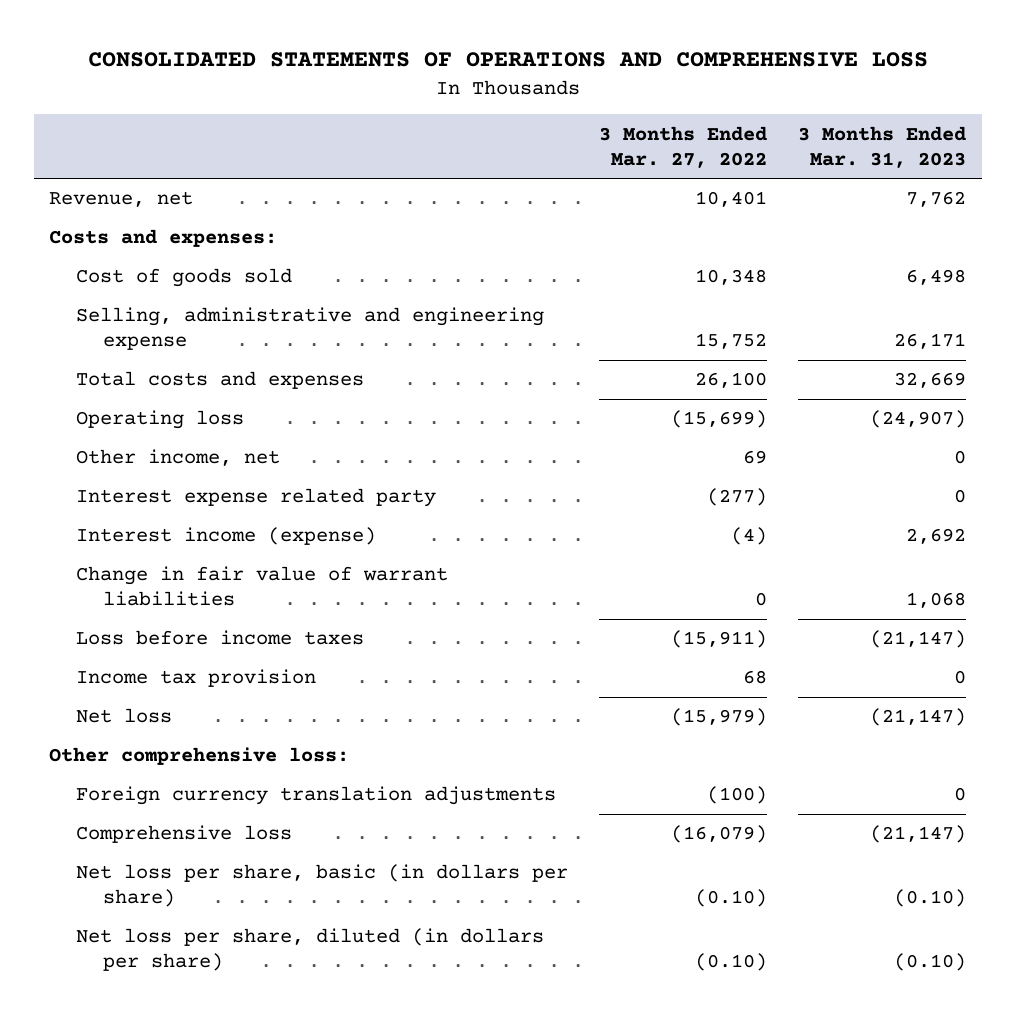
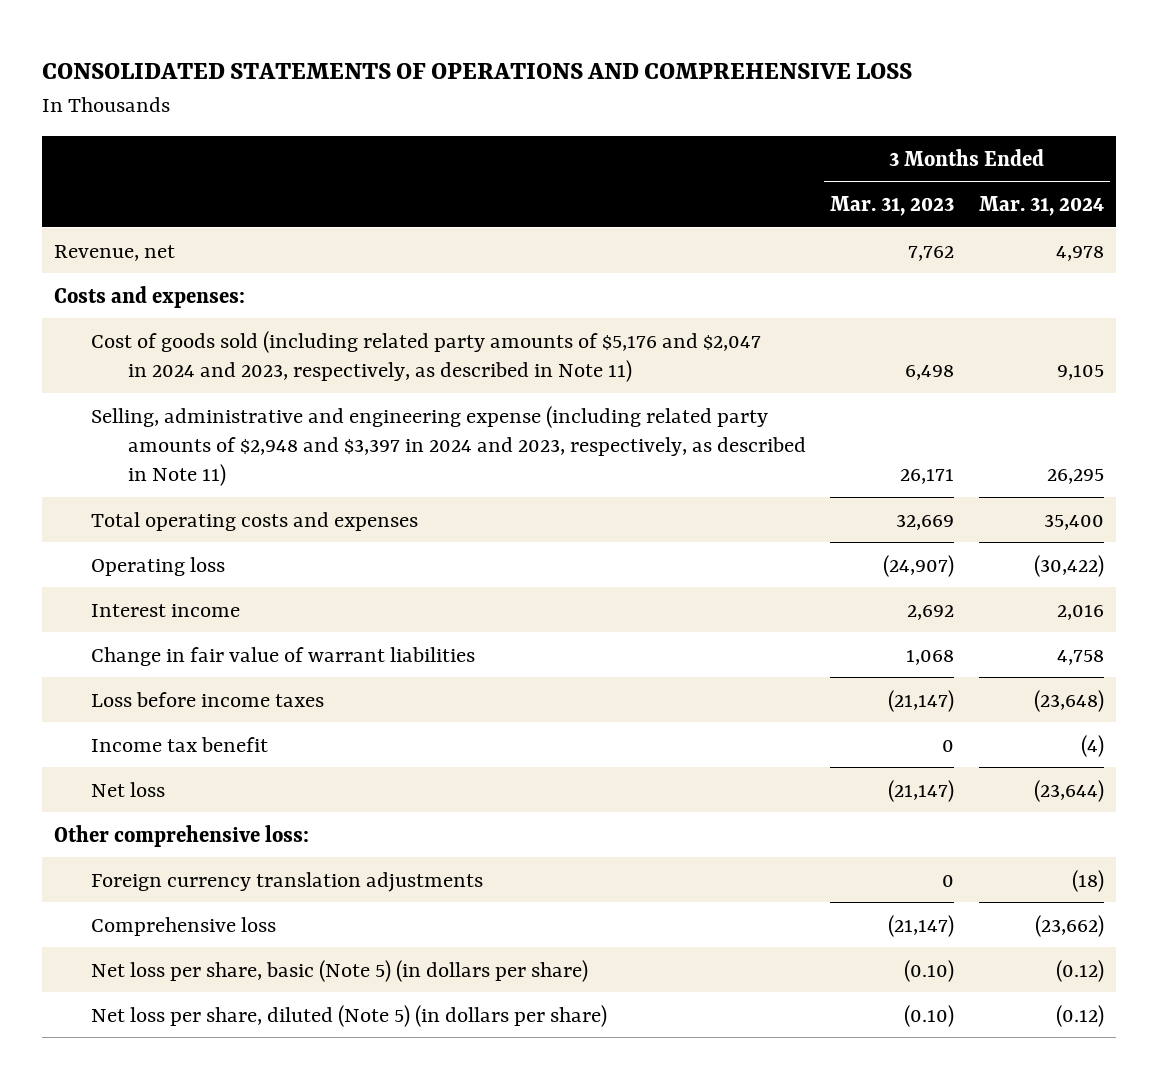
[599,125,768,168] 3 Months Ended Mar. 27, 2022 -> none
none -> [978,195,1104,216] Mar. 31, 2024
[76,268,293,288] Cost of goods sold -> [90,330,761,382] Cost of goods sold (including related party amounts of $5,176 and $2,047 in 2024 and 2023, respectively, as described in Note 11)
[76,307,545,351] Selling, administrative and engineering expense -> [90,405,806,487] Selling, administrative and engineering expense (including related party amounts of $2,948 and $3,397 in 2024 and 2023, respectively, as described in Note 11)
[76,371,365,390] Total costs and expenses -> [90,511,418,531] Total operating costs and expenses
[76,449,281,467] Other income, net -> none
[76,488,437,508] Interest expense related party -> none
[76,527,377,546] Interest income (expense) -> [90,603,240,617] Interest income
[76,669,317,688] Income tax provision -> [90,736,268,752] Income tax benefit
[76,864,569,908] Net loss per share, basic (in dollars per share) -> [90,959,588,982] Net loss per share, basic (Note 5) (in dollars per share)
[76,928,545,972] Net loss per share, diluted (in dollars per share) -> [90,1004,607,1027] Net loss per share, diluted (Note 5) (in dollars per share)

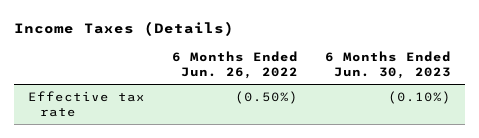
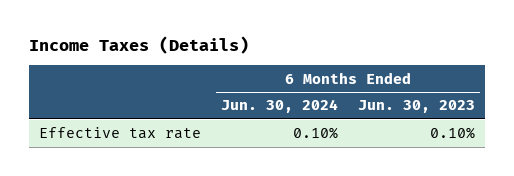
[172,51,299,80] 6 Months Ended Jun. 26, 2022 -> none
none -> [221,99,339,114] Jun. 30, 2024
[388,91,452,105] (0.10%) -> [430,127,476,140] 0.10%

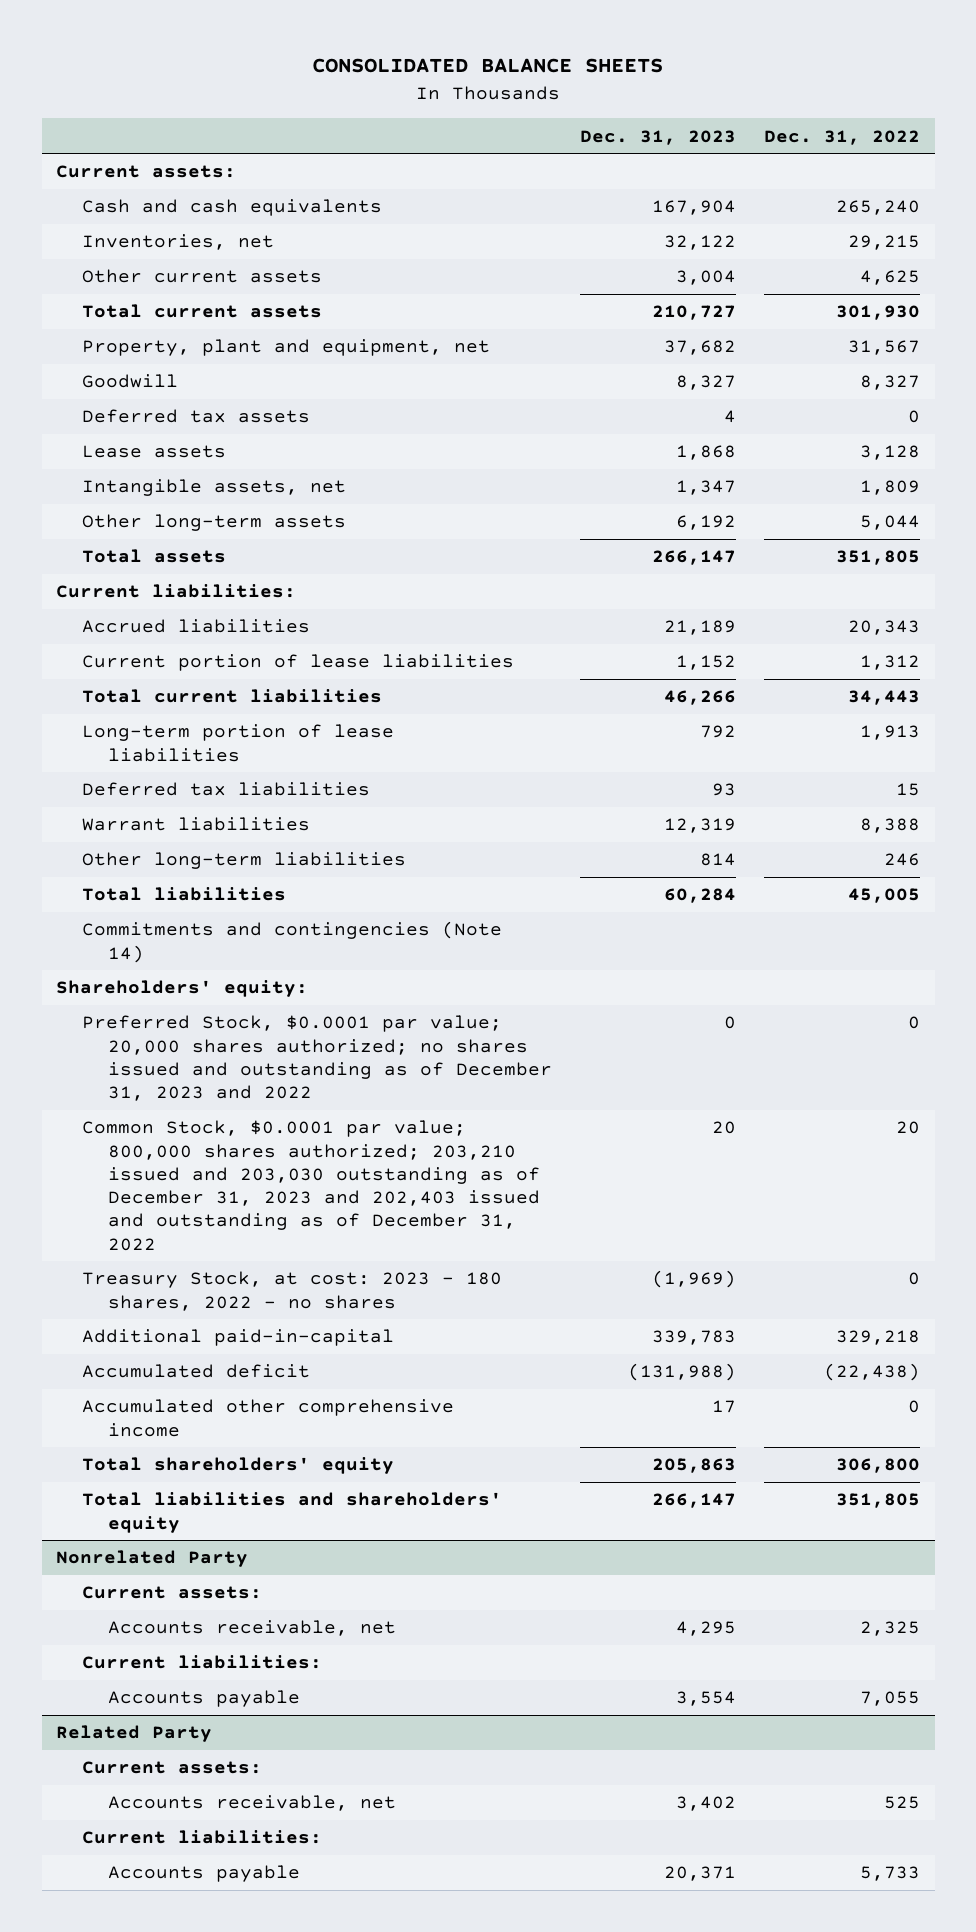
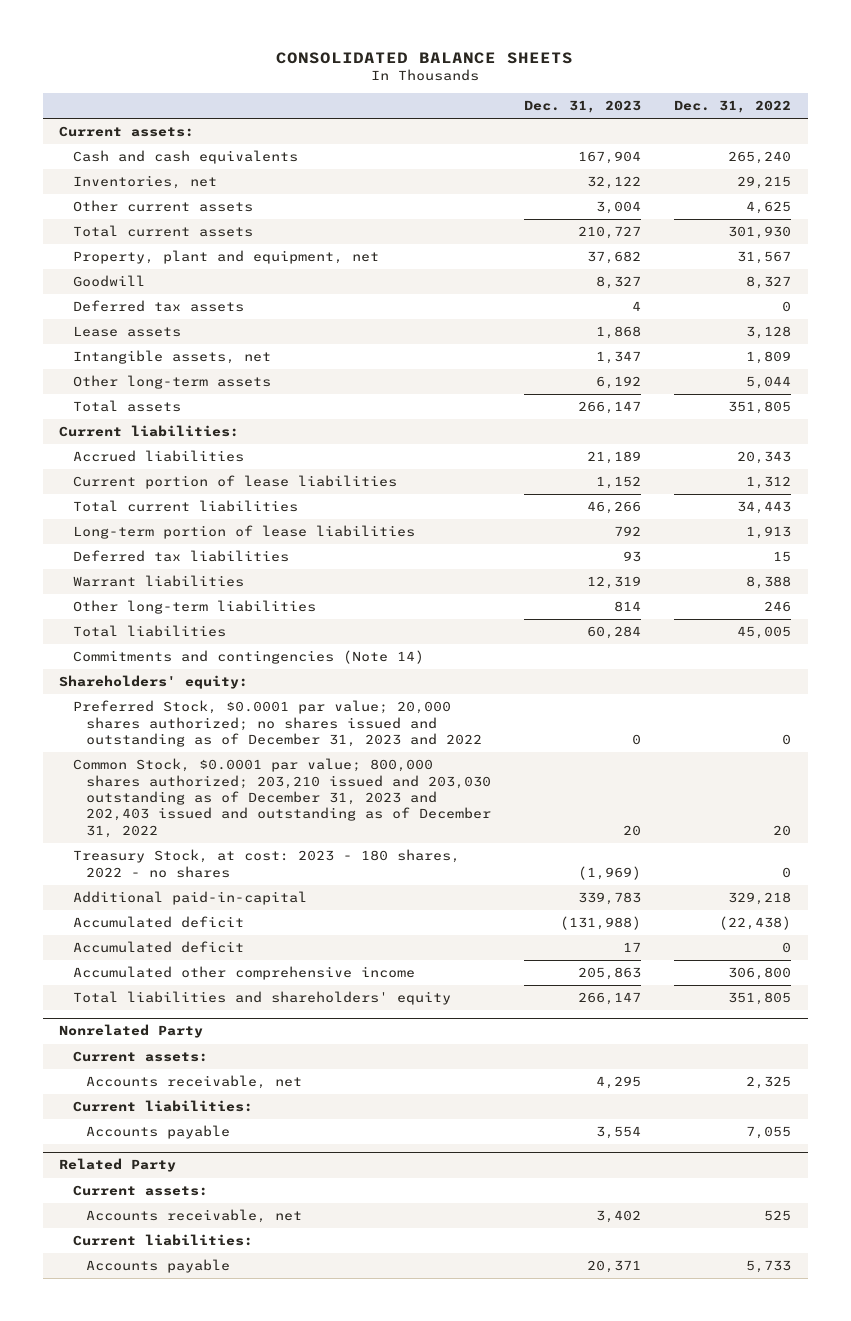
[82,1457,395,1475] Total shareholders' equity -> none
none -> [72,941,244,954] Accumulated deficit
[712,1400,737,1414] 17 -> [577,967,641,981] 205,863
[908,1400,921,1414] 0 -> [728,967,792,981] 306,800

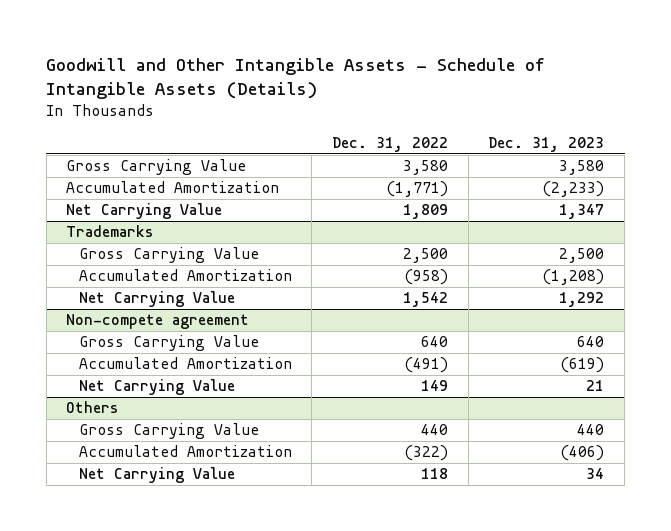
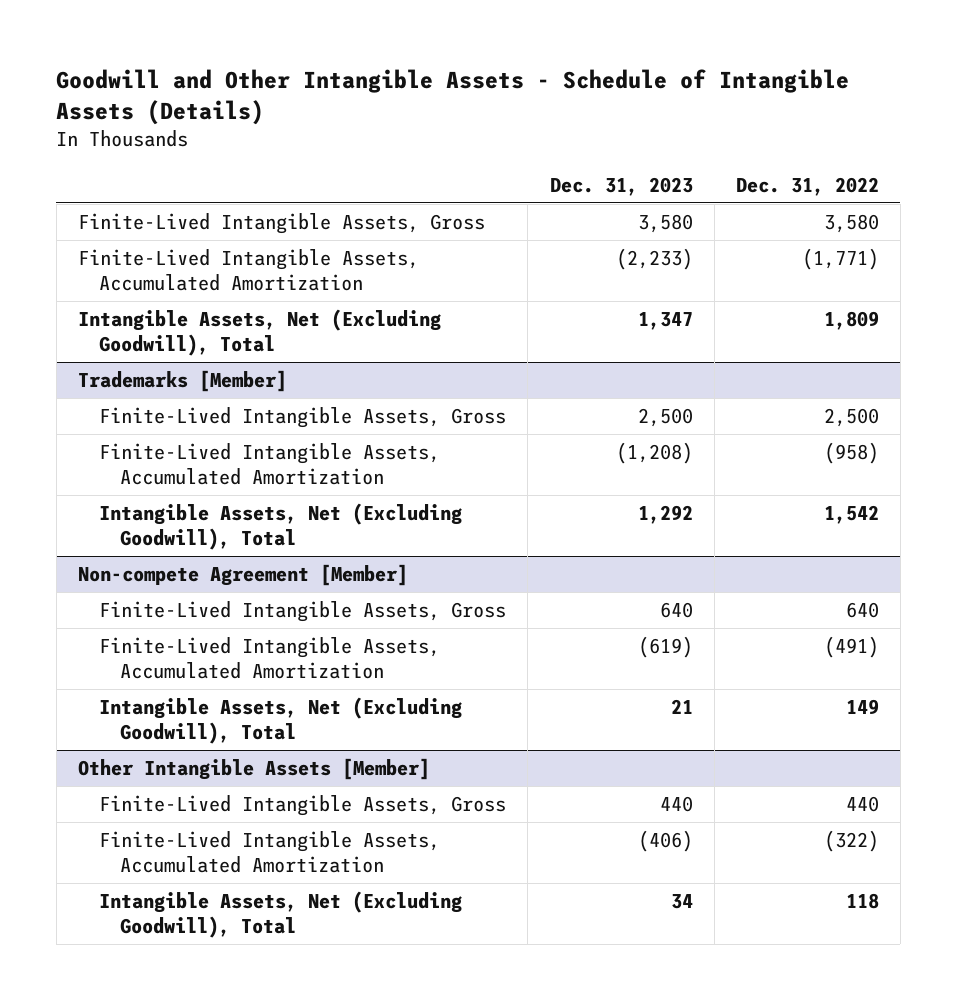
[66,159,247,176] Gross Carrying Value -> [78,213,486,235] Finite-Lived Intangible Assets, Gross
[66,181,280,194] Accumulated Amortization -> [78,249,420,292] Finite-Lived Intangible Assets, Accumulated Amortization
[66,203,223,220] Net Carrying Value -> [78,309,442,357] Intangible Assets, Net (Excluding Goodwill), Total
[66,225,154,238] Trademarks -> [78,370,288,393] Trademarks [Member]
[78,247,259,264] Gross Carrying Value -> [99,407,507,429] Finite-Lived Intangible Assets, Gross
[78,269,292,282] Accumulated Amortization -> [99,443,441,486] Finite-Lived Intangible Assets, Accumulated Amortization
[78,291,235,308] Net Carrying Value -> [99,503,463,551] Intangible Assets, Net (Excluding Goodwill), Total
[66,314,250,330] Non-compete agreement -> [78,564,409,587] Non-compete Agreement [Member]
[78,335,259,352] Gross Carrying Value -> [99,601,507,623] Finite-Lived Intangible Assets, Gross
[78,357,292,370] Accumulated Amortization -> [99,637,441,680] Finite-Lived Intangible Assets, Accumulated Amortization
[78,379,235,396] Net Carrying Value -> [99,697,463,745] Intangible Assets, Net (Excluding Goodwill), Total
[66,401,119,414] Others -> [78,758,431,781] Other Intangible Assets [Member]
[78,423,259,440] Gross Carrying Value -> [99,795,507,817] Finite-Lived Intangible Assets, Gross
[78,445,292,458] Accumulated Amortization -> [99,831,441,874] Finite-Lived Intangible Assets, Accumulated Amortization
[78,467,235,484] Net Carrying Value -> [99,891,463,939] Intangible Assets, Net (Excluding Goodwill), Total

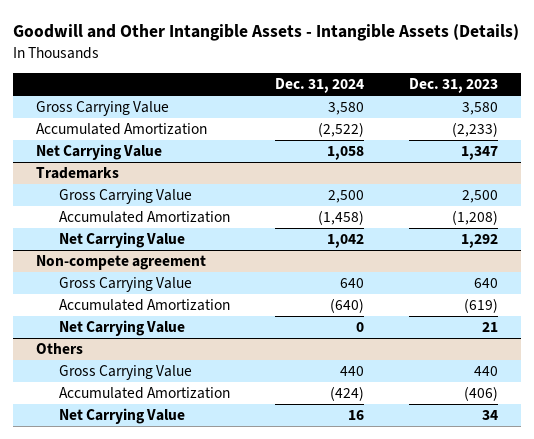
[56,68,850,126] Goodwill and Other Intangible Assets - Schedule of Intangible Assets (Details) -> [13,24,520,42] Goodwill and Other Intangible Assets - Intangible Assets (Details)
[735,176,879,196] Dec. 31, 2022 -> none
none -> [275,78,365,94] Dec. 31, 2024
[78,213,486,235] Finite-Lived Intangible Assets, Gross -> [35,101,169,117] Gross Carrying Value
[78,249,420,292] Finite-Lived Intangible Assets, Accumulated Amortization -> [35,123,207,136] Accumulated Amortization
[78,309,442,357] Intangible Assets, Net (Excluding Goodwill), Total -> [35,144,162,161] Net Carrying Value
[78,370,288,393] Trademarks [Member] -> [35,167,119,180] Trademarks
[99,407,507,429] Finite-Lived Intangible Assets, Gross -> [59,189,193,205] Gross Carrying Value
[99,443,441,486] Finite-Lived Intangible Assets, Accumulated Amortization -> [59,211,231,224] Accumulated Amortization
[99,503,463,551] Intangible Assets, Net (Excluding Goodwill), Total -> [59,232,186,249] Net Carrying Value
[78,564,409,587] Non-compete Agreement [Member] -> [35,255,206,271] Non-compete agreement
[99,601,507,623] Finite-Lived Intangible Assets, Gross -> [59,277,193,293] Gross Carrying Value
[99,637,441,680] Finite-Lived Intangible Assets, Accumulated Amortization -> [59,299,231,312] Accumulated Amortization
[99,697,463,745] Intangible Assets, Net (Excluding Goodwill), Total -> [59,320,186,337] Net Carrying Value
[78,758,431,781] Other Intangible Assets [Member] -> [35,343,83,355] Others
[99,795,507,817] Finite-Lived Intangible Assets, Gross -> [59,365,193,381] Gross Carrying Value
[99,831,441,874] Finite-Lived Intangible Assets, Accumulated Amortization -> [59,387,231,400] Accumulated Amortization
[99,891,463,939] Intangible Assets, Net (Excluding Goodwill), Total -> [59,408,186,425] Net Carrying Value

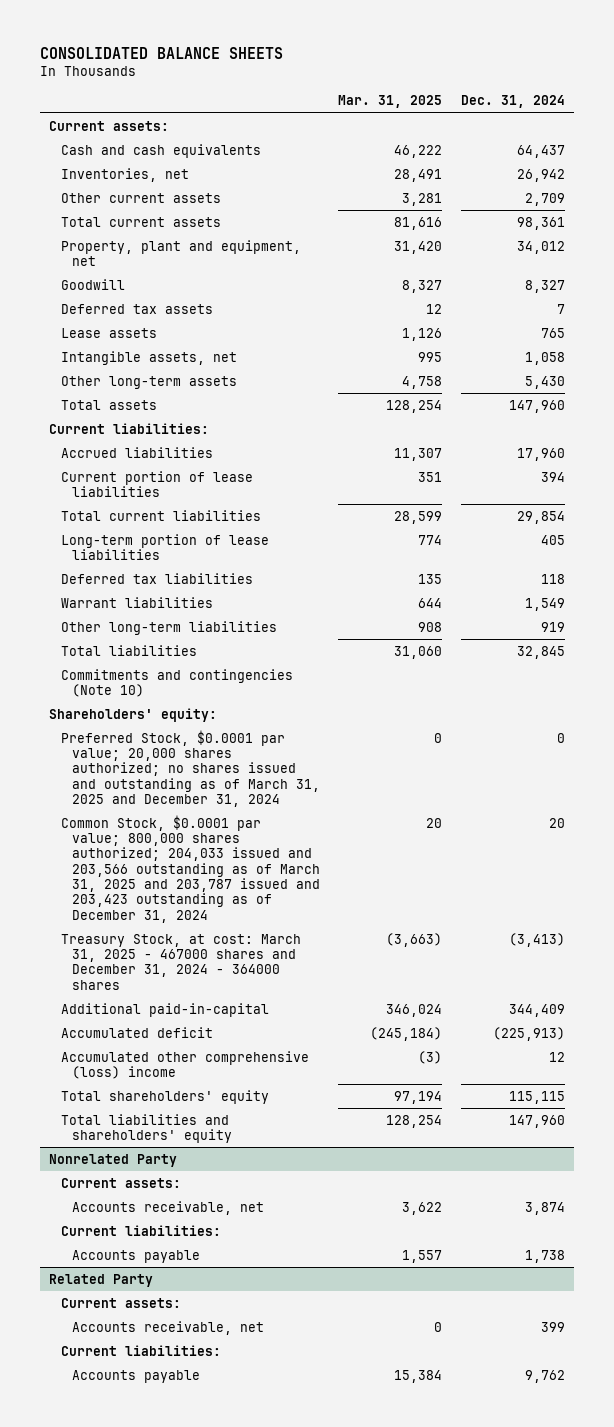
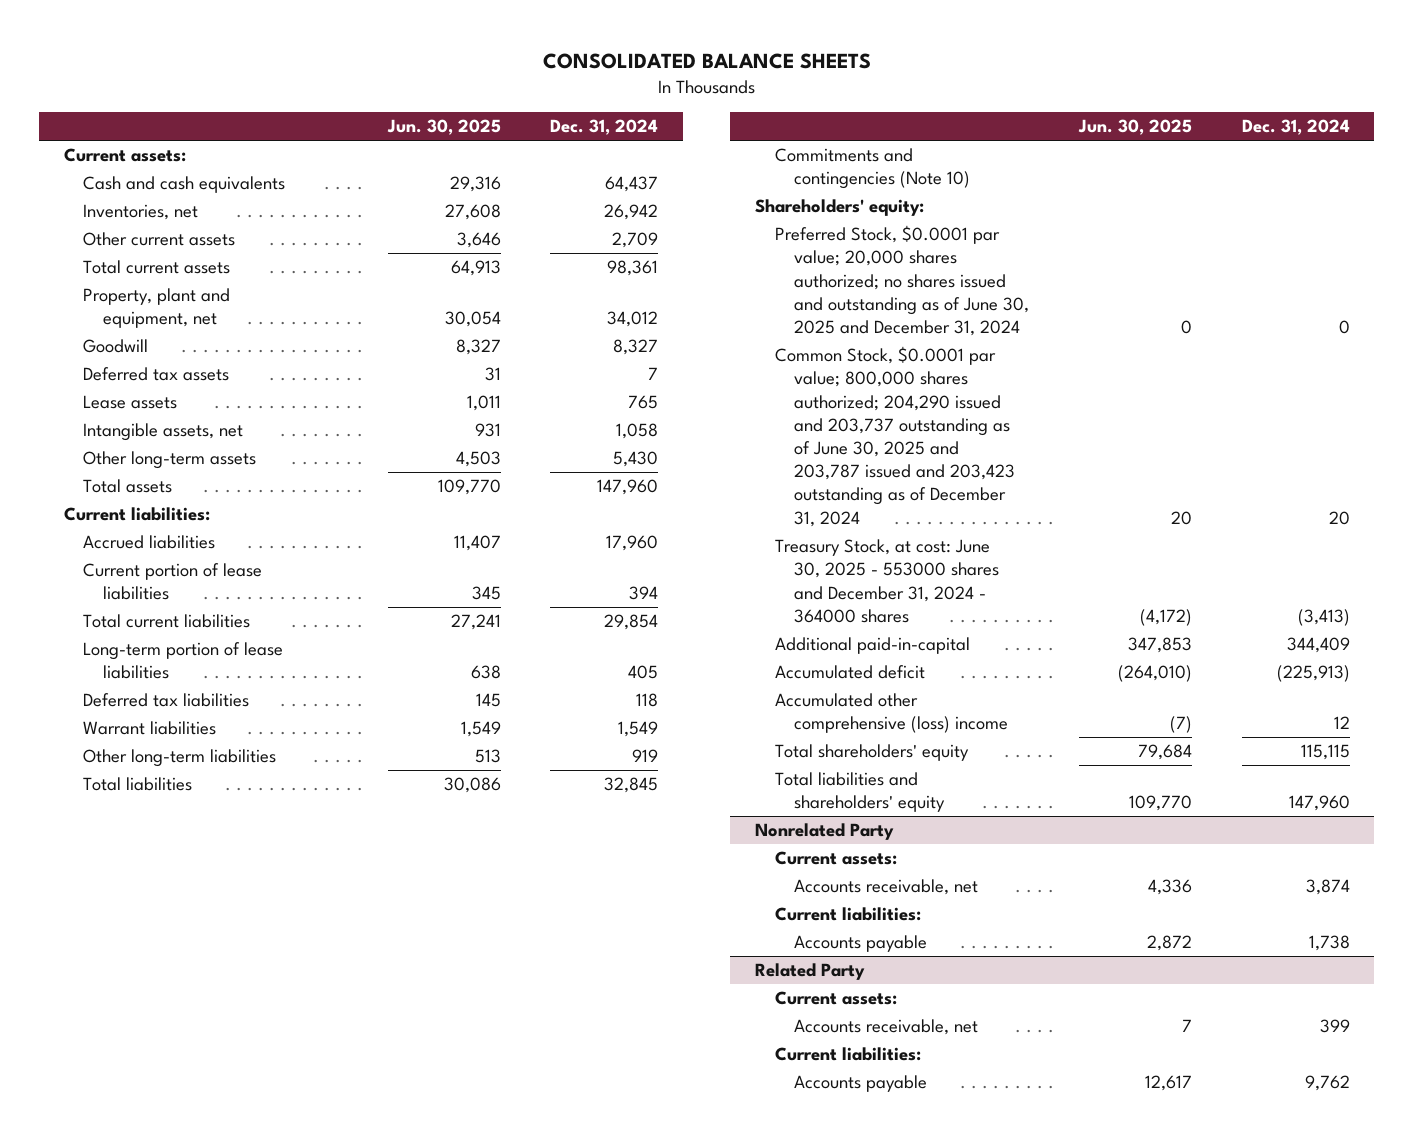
[338,95,443,109] Mar. 31, 2025 -> none
none -> [386,119,501,136] Jun. 30, 2025
[60,729,321,807] Preferred Stock, $0.0001 par value; 20,000 shares authorized; no shares issued and outstanding as of March 31, 2025 and December 31, 2024 -> [774,225,1030,337] Preferred Stock, $0.0001 par value; 20,000 shares authorized; no shares issued and outstanding as of June 30, 2025 and December 31, 2024
[60,814,321,923] Common Stock, $0.0001 par value; 800,000 shares authorized; 204,033 issued and 203,566 outstanding as of March 31, 2025 and 203,787 issued and 203,423 outstanding as of December 31, 2024 -> [774,346,1016,527] Common Stock, $0.0001 par value; 800,000 shares authorized; 204,290 issued and 203,737 outstanding as of June 30, 2025 and 203,787 issued and 203,423 outstanding as of December 31, 2024
[60,933,301,990] Treasury Stock, at cost: March 31, 2025 - 467000 shares and December 31, 2024 - 364000 shares -> [774,539,1000,623] Treasury Stock, at cost: June 30, 2025 - 553000 shares and December 31, 2024 - 364000 shares

